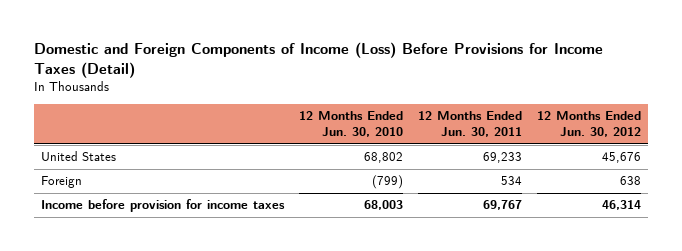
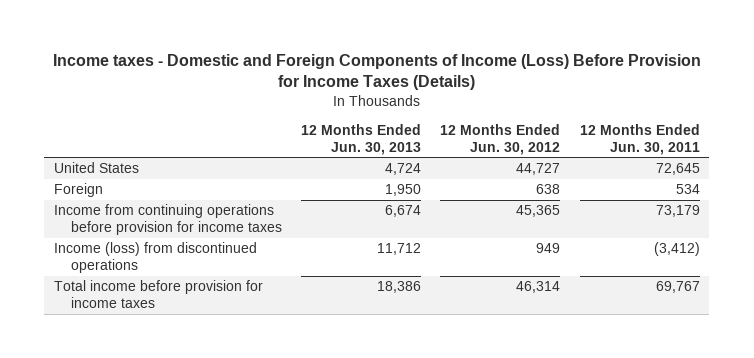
[33,41,603,78] Domestic and Foreign Components of Income (Loss) Before Provisions for Income Taxes (Detail) -> [52,53,701,91] Income taxes - Domestic and Foreign Components of Income (Loss) Before Provision for Income Taxes (Details)
[299,110,404,138] 12 Months Ended Jun. 30, 2010 -> none
none -> [300,124,421,155] 12 Months Ended Jun. 30, 2013
[482,152,522,164] 69,233 -> [655,163,700,176] 72,645
[601,152,641,164] 45,676 -> [516,163,561,176] 44,727
[41,199,286,213] Income before provision for income taxes -> [54,204,282,235] Income from continuing operations before provision for income taxes
[482,200,522,211] 69,767 -> [655,205,700,218] 73,179
[601,200,641,211] 46,314 -> [516,205,561,218] 45,365
none -> [54,242,258,273] Income (loss) from discontinued operations
none -> [54,280,264,308] Total income before provision for income taxes

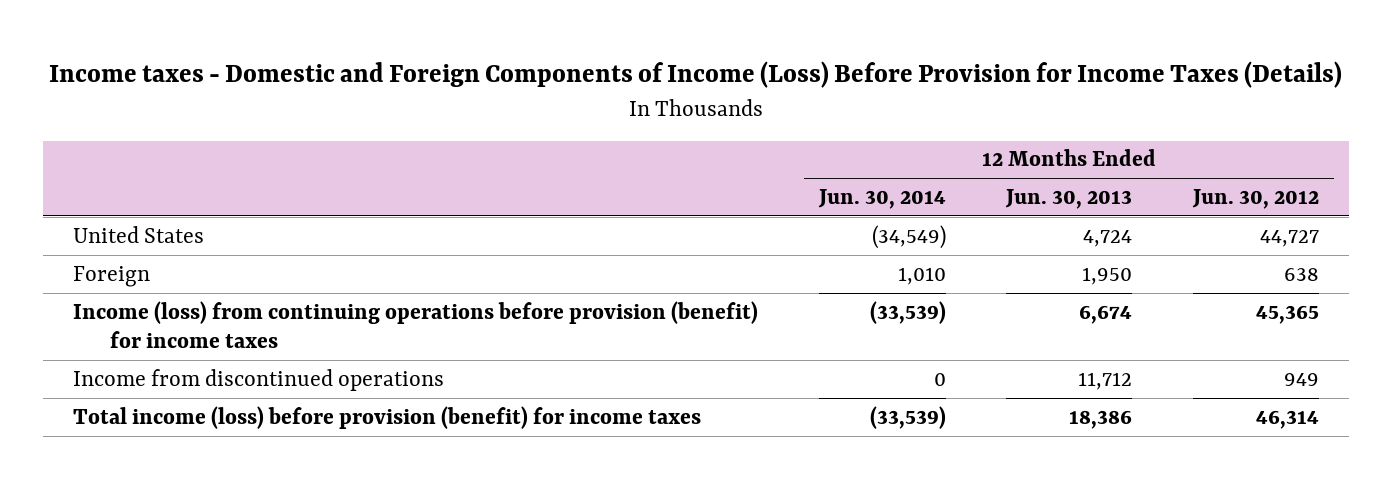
[579,124,700,155] 12 Months Ended Jun. 30, 2011 -> none
none -> [817,188,946,209] Jun. 30, 2014
[54,204,282,235] Income from continuing operations before provision for income taxes -> [73,300,759,348] Income (loss) from continuing operations before provision (benefit) for income taxes
[54,242,258,273] Income (loss) from discontinued operations -> [73,368,445,391] Income from discontinued operations
[54,280,264,308] Total income before provision for income taxes -> [73,405,702,429] Total income (loss) before provision (benefit) for income taxes

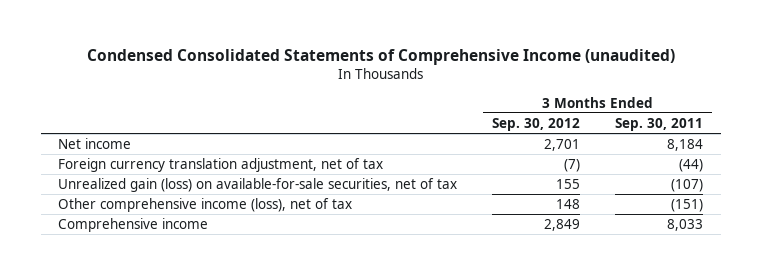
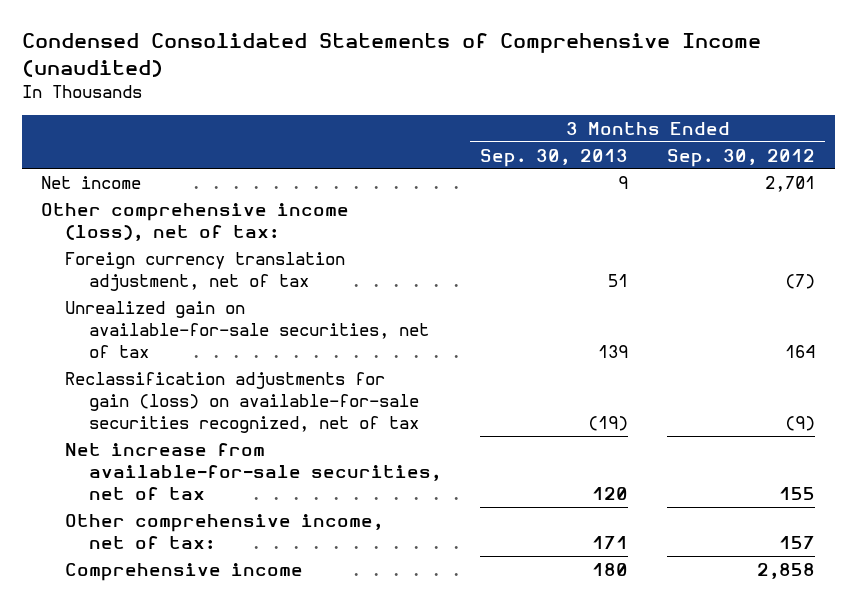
[615,117,704,131] Sep. 30, 2011 -> none
none -> [480,148,629,167] Sep. 30, 2013
none -> [41,202,350,242] Other comprehensive income (loss), net of tax:
[58,177,458,192] Unrealized gain (loss) on available-for-sale securities, net of tax -> [65,300,430,359] Unrealized gain on available-for-sale securities, net of tax
[556,178,581,189] 155 -> [785,345,816,359] 164
none -> [65,371,420,434] Reclassification adjustments for gain (loss) on available-for-sale securities recognized, net of tax
none -> [65,442,442,501] Net increase from available-for-sale securities, net of tax
[58,197,353,212] Other comprehensive income (loss), net of tax -> [65,513,384,550] Other comprehensive income, net of tax:
[556,198,581,209] 148 -> [779,536,816,550] 157
[544,218,581,231] 2,849 -> [757,562,816,579] 2,858

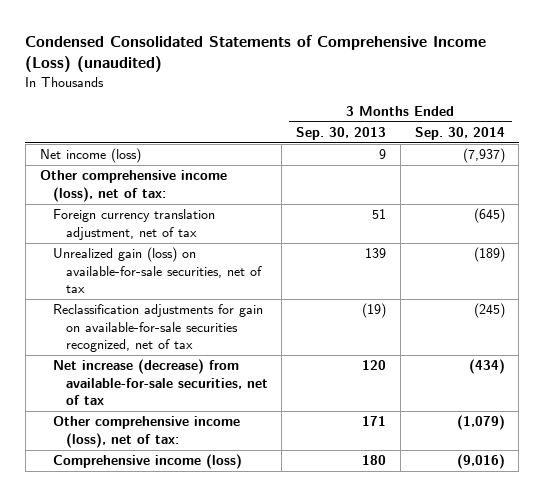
[21,33,761,77] Condensed Consolidated Statements of Comprehensive Income (unaudited) -> [25,34,487,73] Condensed Consolidated Statements of Comprehensive Income (Loss) (unaudited)
[667,148,816,167] Sep. 30, 2012 -> none
none -> [414,127,505,141] Sep. 30, 2014
[41,175,142,189] Net income -> [39,148,141,164] Net income (loss)
[65,300,430,359] Unrealized gain on available-for-sale securities, net of tax -> [52,247,262,294] Unrealized gain (loss) on available-for-sale securities, net of tax
[65,371,420,434] Reclassification adjustments for gain (loss) on available-for-sale securities recognized, net of tax -> [52,304,263,353] Reclassification adjustments for gain on available-for-sale securities recognized, net of tax
[65,442,442,501] Net increase from available-for-sale securities, net of tax -> [52,359,268,406] Net increase (decrease) from available-for-sale securities, net of tax
[65,513,384,550] Other comprehensive income, net of tax: -> [52,416,240,448] Other comprehensive income (loss), net of tax:
[65,562,304,581] Comprehensive income -> [52,454,242,470] Comprehensive income (loss)

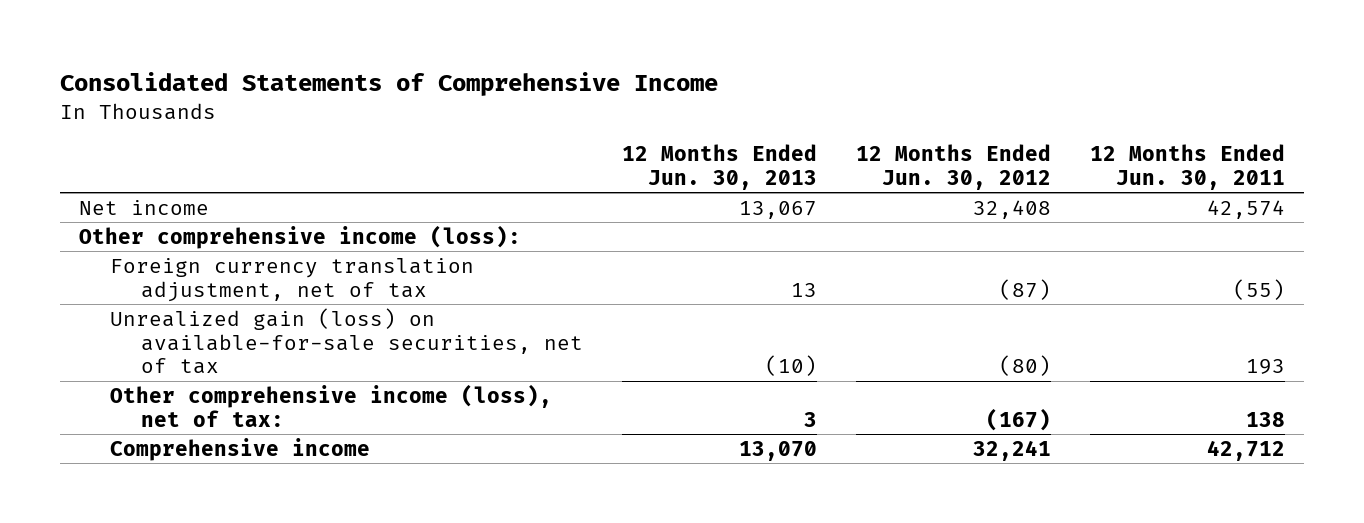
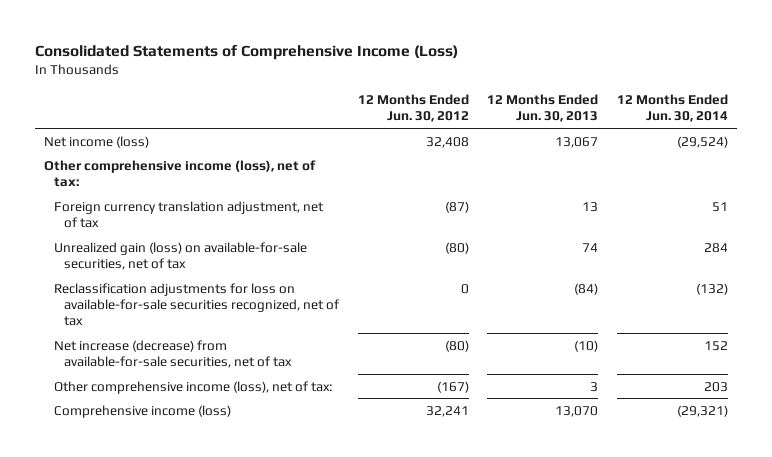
[59,72,718,97] Consolidated Statements of Comprehensive Income -> [34,44,458,60] Consolidated Statements of Comprehensive Income (Loss)
[1089,143,1285,190] 12 Months Ended Jun. 30, 2011 -> none
none -> [616,93,728,123] 12 Months Ended Jun. 30, 2014
[79,199,210,215] Net income -> [43,135,149,148] Net income (loss)
[79,224,522,249] Other comprehensive income (loss): -> [43,159,316,187] Other comprehensive income (loss), net of tax:
[764,355,817,377] (10) -> [582,242,599,252] 74
none -> [53,282,341,327] Reclassification adjustments for loss on available-for-sale securities recognized, net of tax
none -> [53,339,293,368] Net increase (decrease) from available-for-sale securities, net of tax
[110,437,371,461] Comprehensive income -> [53,404,231,418] Comprehensive income (loss)

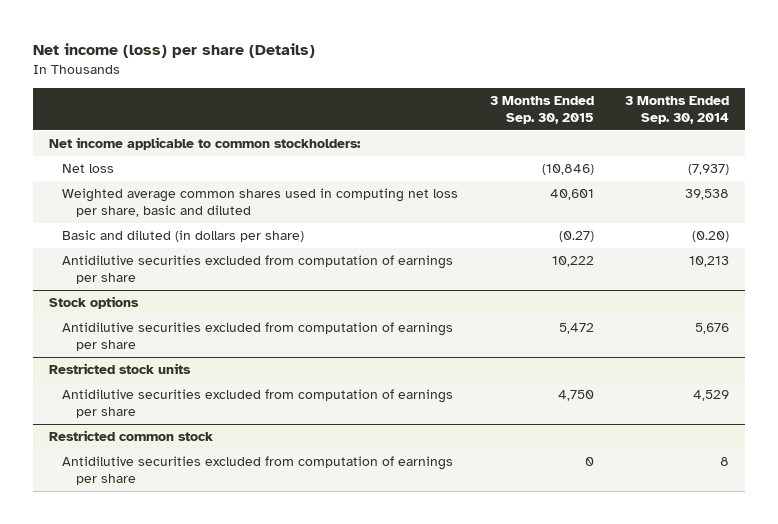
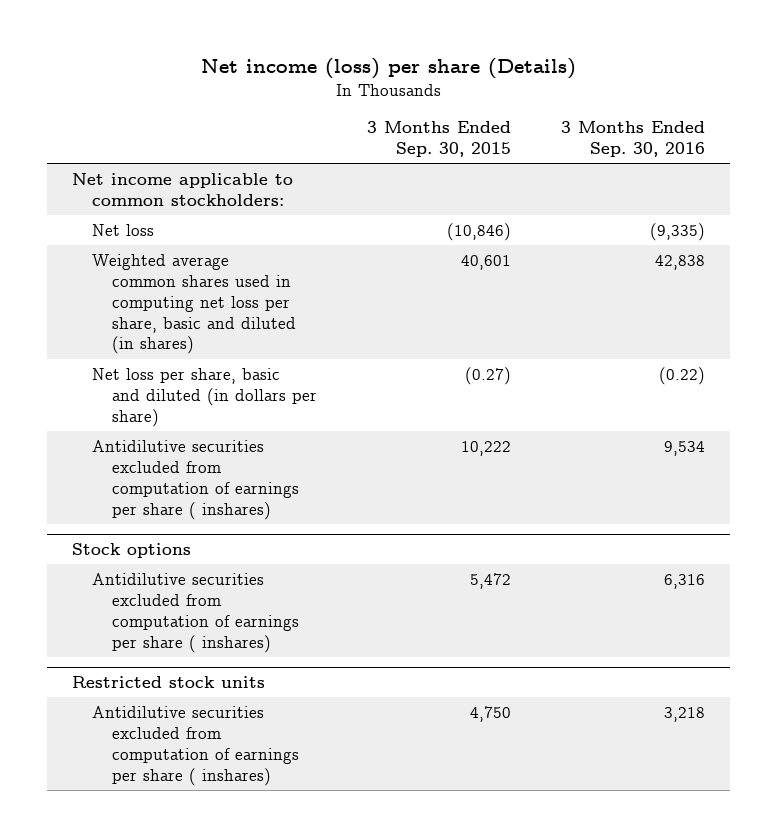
[625,95,730,124] 3 Months Ended Sep. 30, 2014 -> none
none -> [561,121,706,158] 3 Months Ended Sep. 30, 2016
[62,188,459,218] Weighted average common shares used in computing net loss per share, basic and diluted -> [92,253,297,355] Weighted average common shares used in computing net loss per share, basic and diluted (in shares)
[62,230,305,243] Basic and diluted (in dollars per share) -> [92,367,318,427] Net loss per share, basic and diluted (in dollars per share)
[62,255,454,285] Antidilutive securities excluded from computation of earnings per share -> [92,439,300,520] Antidilutive securities excluded from computation of earnings per share ( inshares)
[62,322,454,352] Antidilutive securities excluded from computation of earnings per share -> [92,572,300,653] Antidilutive securities excluded from computation of earnings per share ( inshares)
[48,430,213,442] Restricted common stock -> none
[62,456,454,486] Antidilutive securities excluded from computation of earnings per share -> none
[62,389,454,419] Antidilutive securities excluded from computation of earnings per share -> [92,705,300,786] Antidilutive securities excluded from computation of earnings per share ( inshares)

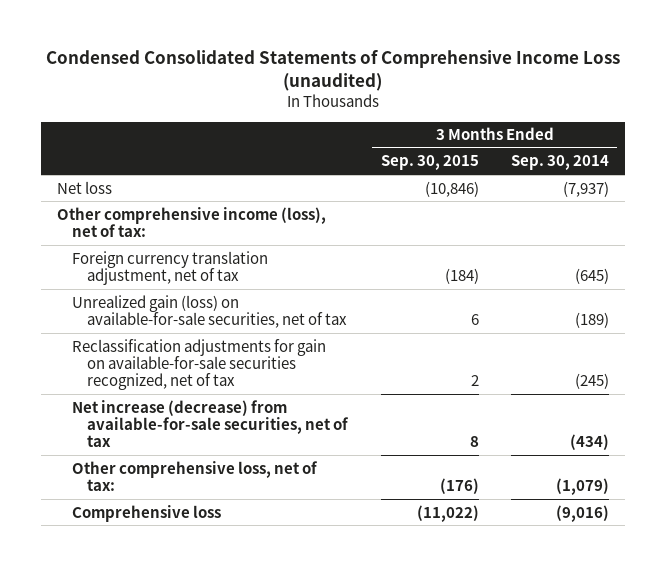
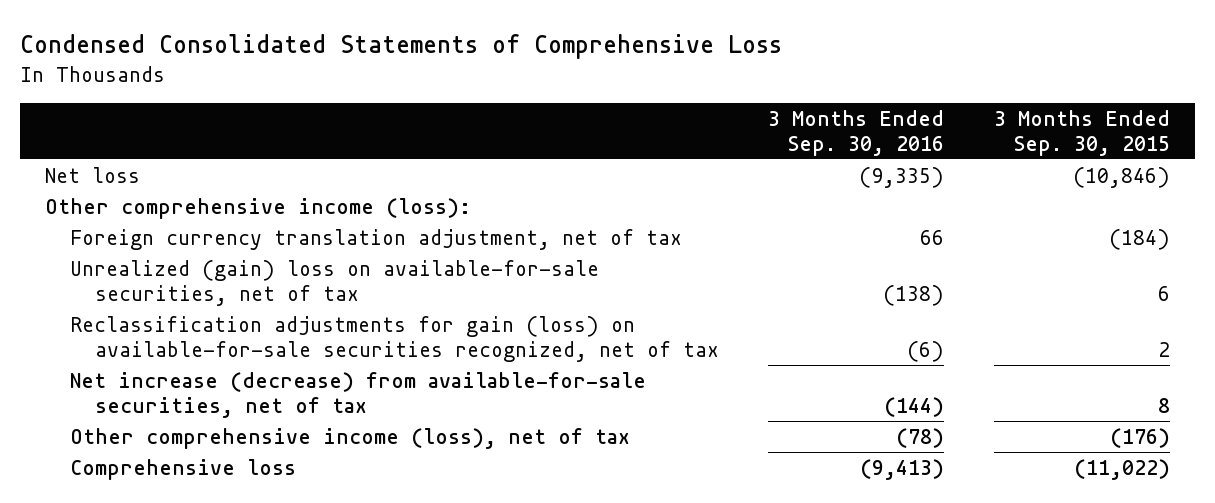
[46,50,621,91] Condensed Consolidated Statements of Comprehensive Income Loss (unaudited) -> [20,34,783,60] Condensed Consolidated Statements of Comprehensive Loss
[511,155,610,171] Sep. 30, 2014 -> none
none -> [768,109,945,156] 3 Months Ended Sep. 30, 2016
[57,206,327,237] Other comprehensive income (loss), net of tax: -> [45,197,472,219] Other comprehensive income (loss):
[72,294,347,328] Unrealized gain (loss) on available-for-sale securities, net of tax -> [69,259,599,306] Unrealized (gain) loss on available-for-sale securities, net of tax
[72,338,327,391] Reclassification adjustments for gain on available-for-sale securities recognized, net of tax -> [69,315,719,362] Reclassification adjustments for gain (loss) on available-for-sale securities recognized, net of tax
[72,460,319,491] Other comprehensive loss, net of tax: -> [69,427,630,449] Other comprehensive income (loss), net of tax

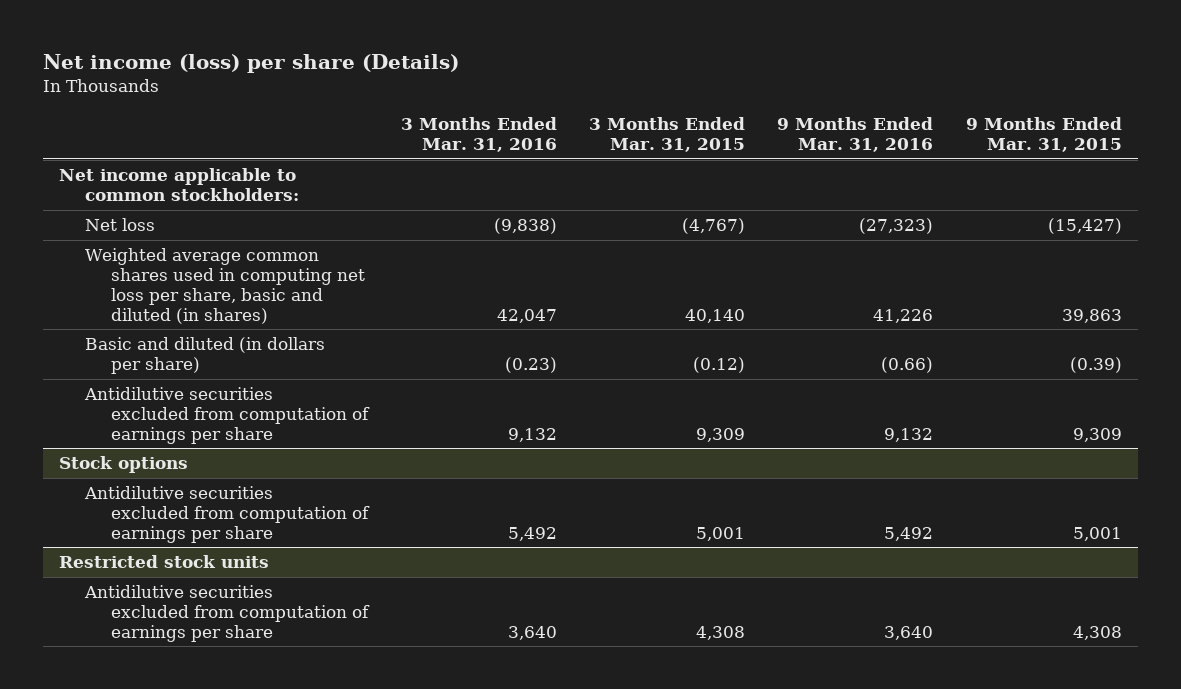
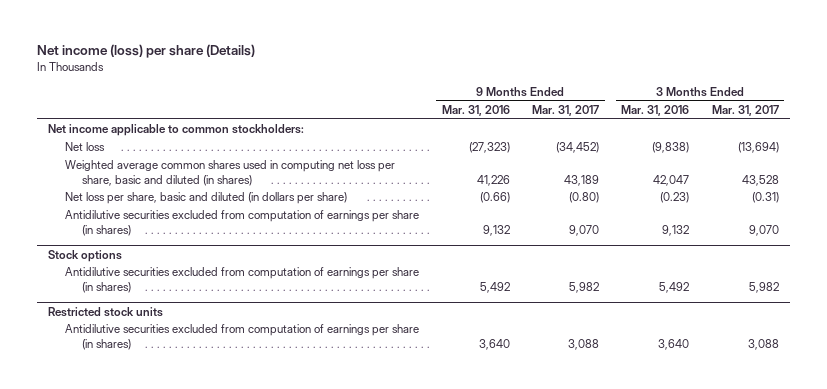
[589,117,746,153] 3 Months Ended Mar. 31, 2015 -> none
[965,117,1122,153] 9 Months Ended Mar. 31, 2015 -> none
none -> [531,105,599,117] Mar. 31, 2017
none -> [711,105,779,117] Mar. 31, 2017
[85,337,326,374] Basic and diluted (in dollars per share) -> [65,192,348,205] Net loss per share, basic and diluted (in dollars per share)
[84,387,371,444] Antidilutive securities excluded from computation of earnings per share -> [65,210,420,236] Antidilutive securities excluded from computation of earnings per share (in shares)
[84,486,371,543] Antidilutive securities excluded from computation of earnings per share -> [65,267,420,293] Antidilutive securities excluded from computation of earnings per share (in shares)
[84,585,371,642] Antidilutive securities excluded from computation of earnings per share -> [65,324,420,350] Antidilutive securities excluded from computation of earnings per share (in shares)

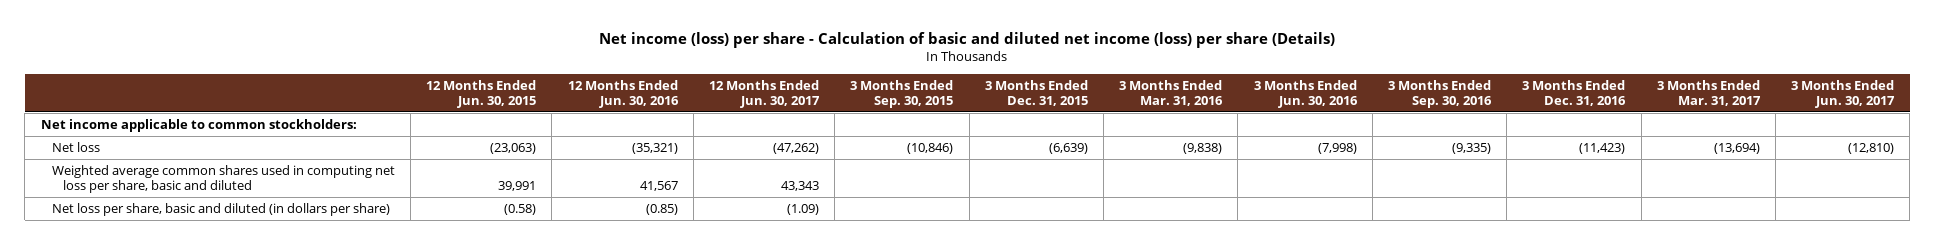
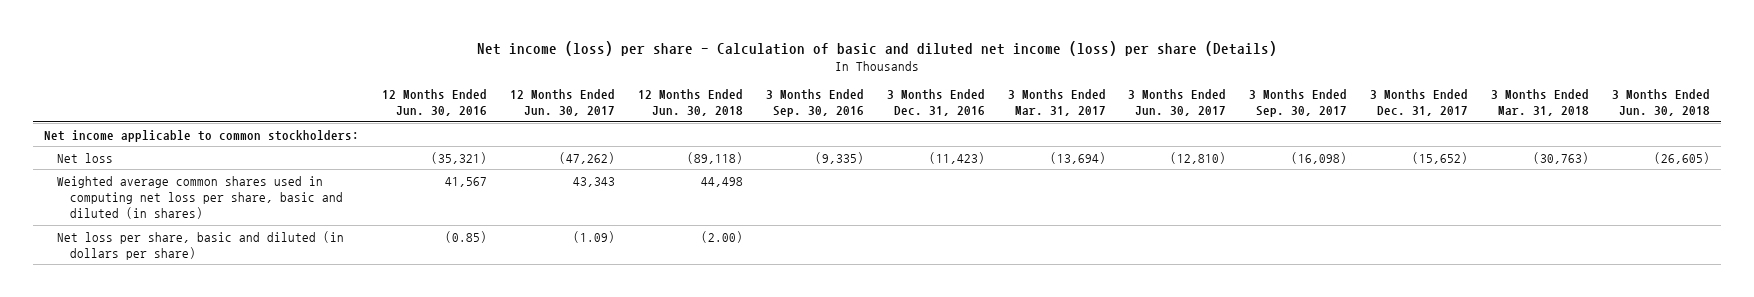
[426,80,537,108] 12 Months Ended Jun. 30, 2015 -> none
[850,80,954,108] 3 Months Ended Sep. 30, 2015 -> none
[984,80,1088,106] 3 Months Ended Dec. 31, 2015 -> none
[1119,80,1224,106] 3 Months Ended Mar. 31, 2016 -> none
[1253,80,1358,108] 3 Months Ended Jun. 30, 2016 -> none
none -> [637,89,743,117] 12 Months Ended Jun. 30, 2018
none -> [1249,89,1348,118] 3 Months Ended Sep. 30, 2017
none -> [1370,89,1469,117] 3 Months Ended Dec. 31, 2017
none -> [1491,89,1590,117] 3 Months Ended Mar. 31, 2018
none -> [1612,89,1711,117] 3 Months Ended Jun. 30, 2018
[51,165,395,193] Weighted average common shares used in computing net loss per share, basic and diluted -> [57,175,343,219] Weighted average common shares used in computing net loss per share, basic and diluted (in shares)

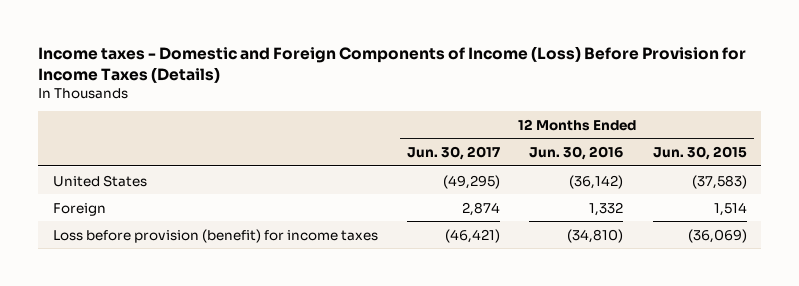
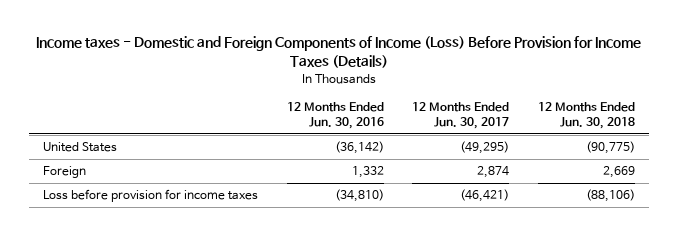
[652,145,747,160] Jun. 30, 2015 -> none
none -> [538,101,636,130] 12 Months Ended Jun. 30, 2018
[52,228,378,243] Loss before provision (benefit) for income taxes -> [43,189,259,203] Loss before provision for income taxes

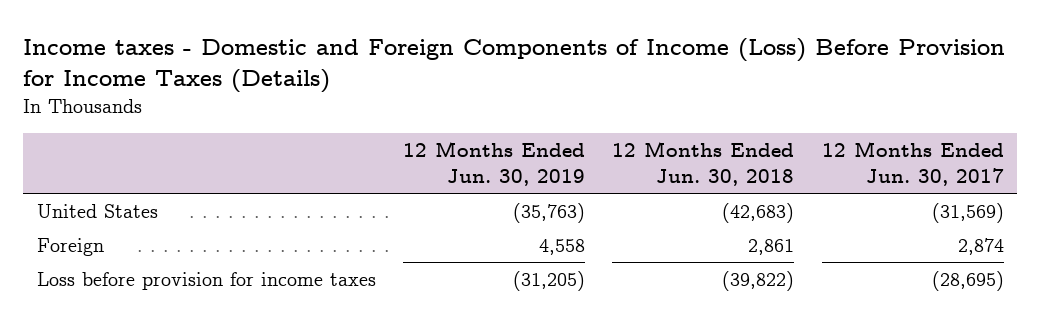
[286,101,384,130] 12 Months Ended Jun. 30, 2016 -> none
none -> [403,141,586,186] 12 Months Ended Jun. 30, 2019
[460,141,510,155] (49,295) -> [931,203,1004,224] (31,569)
[586,141,636,155] (90,775) -> [722,203,795,224] (42,683)
[603,166,636,179] 2,669 -> [748,239,795,256] 2,861
[460,189,510,203] (46,421) -> [931,271,1004,292] (28,695)
[586,189,636,203] (88,106) -> [722,271,795,292] (39,822)

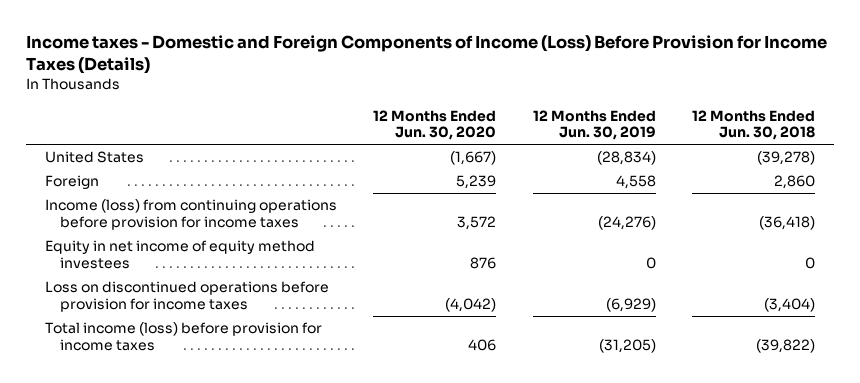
[821,141,1004,186] 12 Months Ended Jun. 30, 2017 -> none
none -> [373,109,497,141] 12 Months Ended Jun. 30, 2020
[513,203,586,224] (35,763) -> [596,151,656,166] (28,834)
[722,203,795,224] (42,683) -> [757,151,816,166] (39,278)
[748,239,795,256] 2,861 -> [774,175,816,190] 2,860
[36,272,376,291] Loss before provision for income taxes -> [44,199,337,230] Income (loss) from continuing operations before provision for income taxes
[513,271,586,292] (31,205) -> [597,215,656,230] (24,276)
[722,271,795,292] (39,822) -> [759,215,816,230] (36,418)
none -> [44,240,315,269] Equity in net income of equity method investees
none -> [44,281,329,312] Loss on discontinued operations before provision for income taxes
none -> [44,322,322,351] Total income (loss) before provision for income taxes

